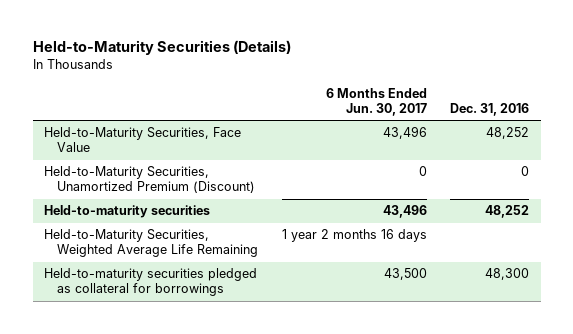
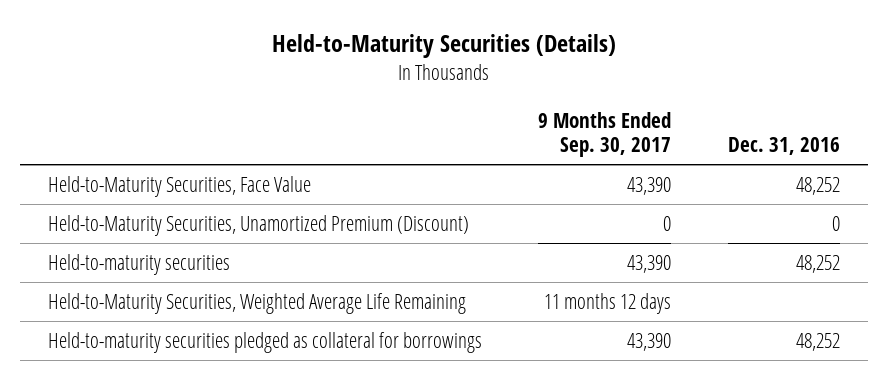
[325,87,427,116] 6 Months Ended Jun. 30, 2017 -> none
none -> [538,111,672,157] 9 Months Ended Sep. 30, 2017
[484,268,529,281] 48,300 -> [796,333,841,352] 48,252

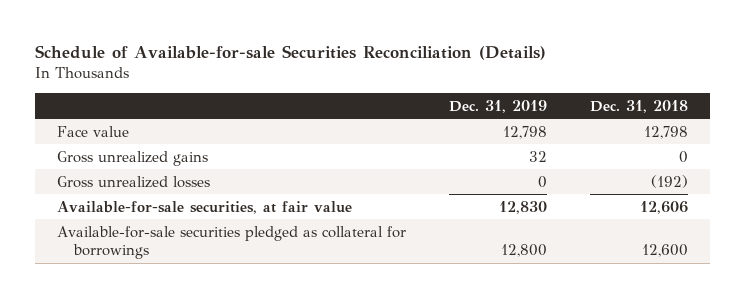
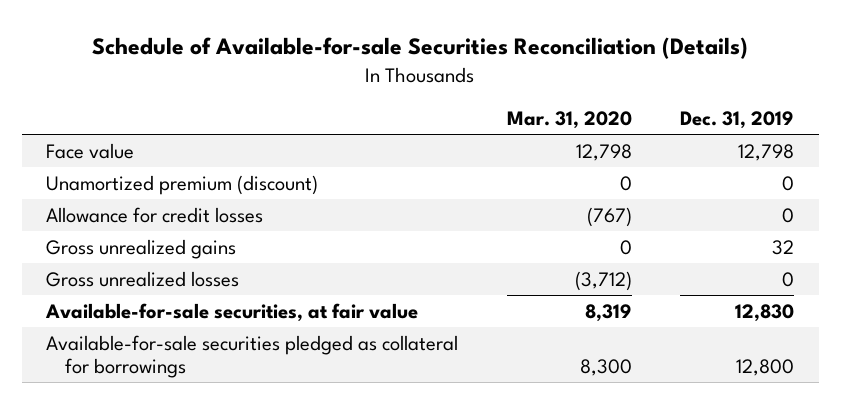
[590,99,689,113] Dec. 31, 2018 -> none
none -> [506,110,632,129] Mar. 31, 2020
none -> [46,174,319,195] Unamortized premium (discount)
none -> [46,206,264,223] Allowance for credit losses

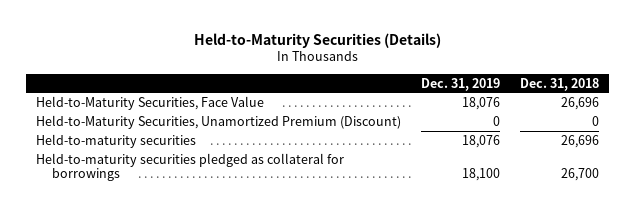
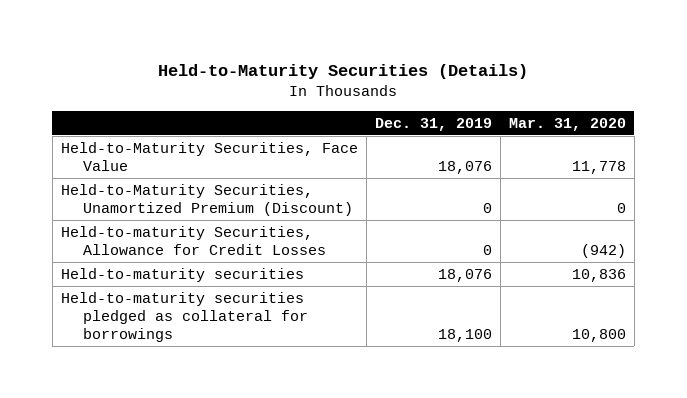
[520,77,600,91] Dec. 31, 2018 -> none
none -> [508,117,626,131] Mar. 31, 2020
none -> [60,225,326,255] Held-to-maturity Securities, Allowance for Credit Losses

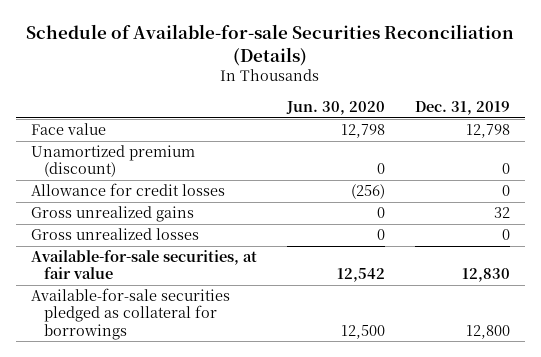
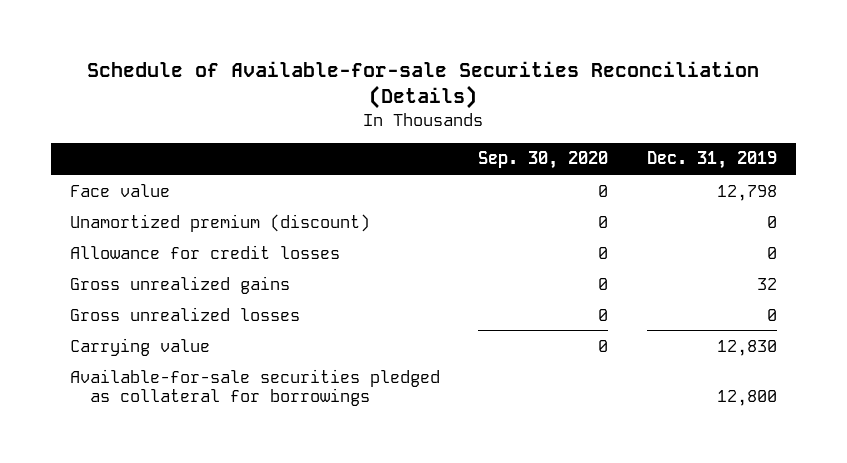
[285,101,385,116] Jun. 30, 2020 -> none
none -> [478,151,609,170] Sep. 30, 2020
[31,250,258,280] Available-for-sale securities, at fair value -> [69,337,210,356] Carrying value

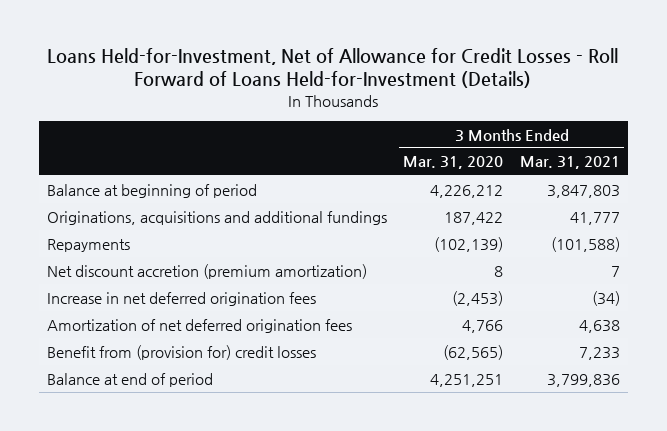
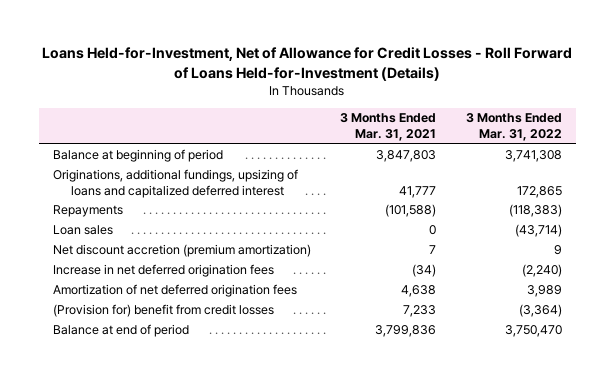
[403,156,504,170] Mar. 31, 2020 -> none
none -> [465,113,562,142] 3 Months Ended Mar. 31, 2022
[46,210,387,225] Originations, acquisitions and additional fundings -> [53,169,299,199] Originations, additional fundings, upsizing of loans and capitalized deferred interest
none -> [53,225,114,236] Loan sales
[46,344,316,360] Benefit from (provision for) credit losses -> [53,304,275,318] (Provision for) benefit from credit losses

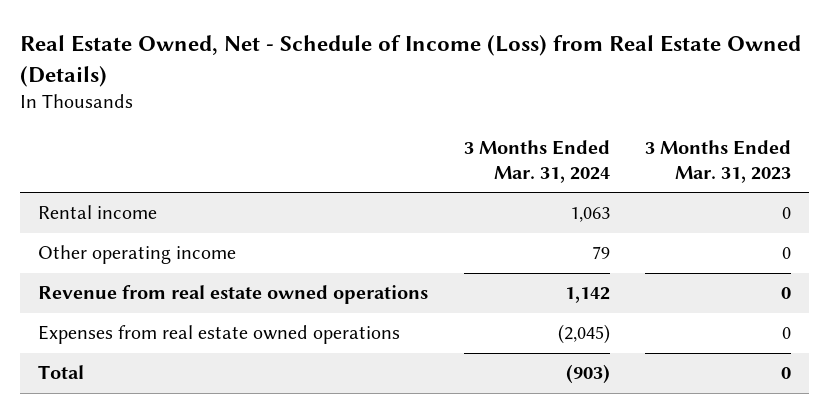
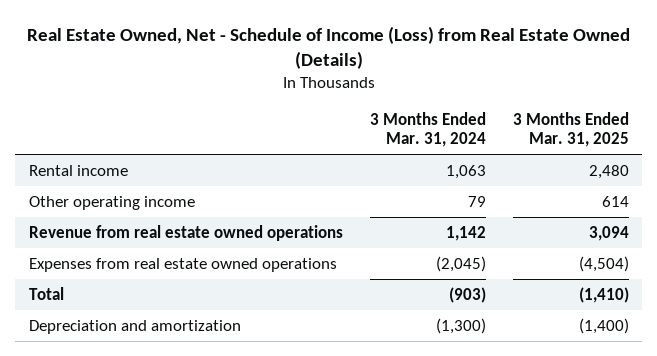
[645,140,792,183] 3 Months Ended Mar. 31, 2023 -> none
none -> [512,112,629,148] 3 Months Ended Mar. 31, 2025
none -> [28,319,241,334] Depreciation and amortization

